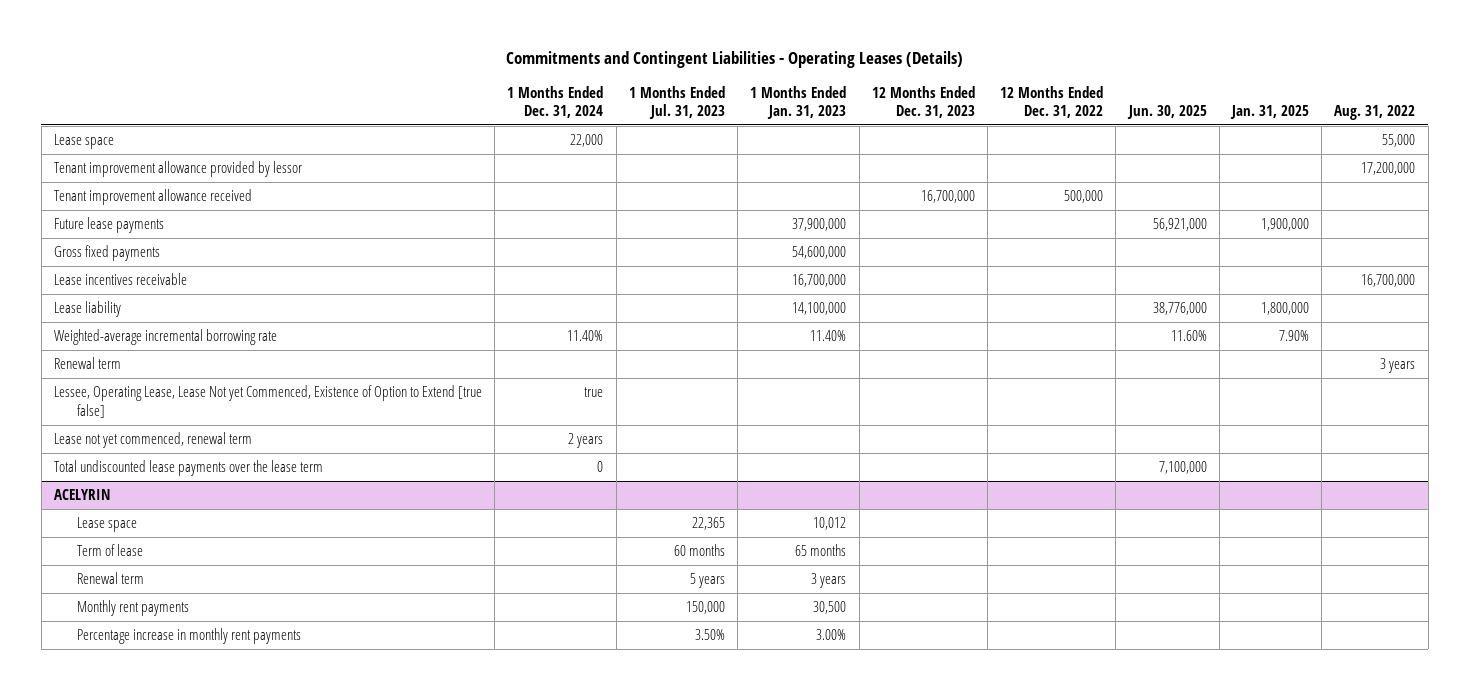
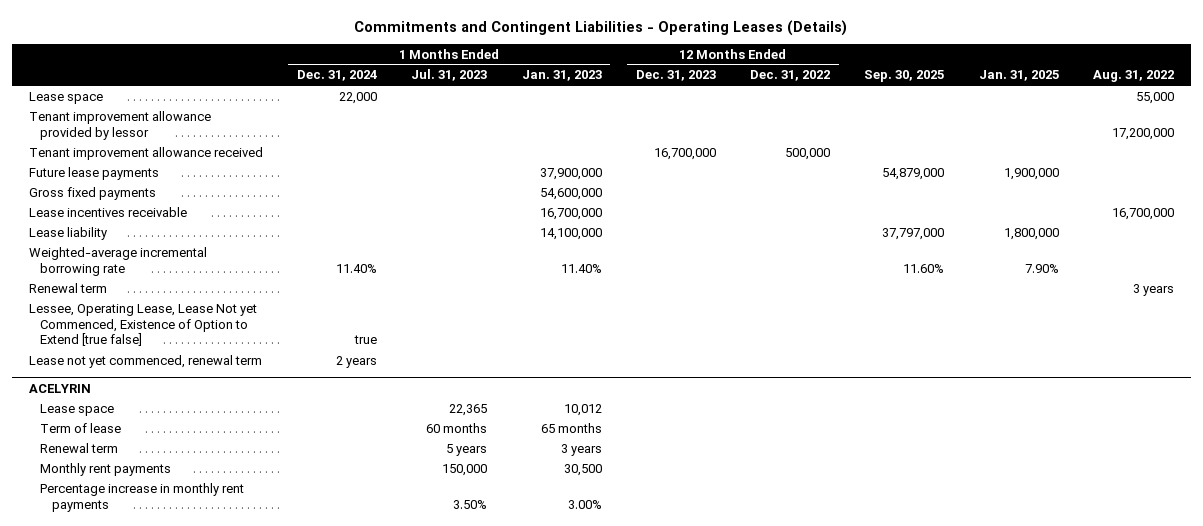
[1126,104,1207,119] Jun. 30, 2025 -> none
none -> [864,70,945,83] Sep. 30, 2025
[54,460,324,477] Total undiscounted lease payments over the lease term -> none

